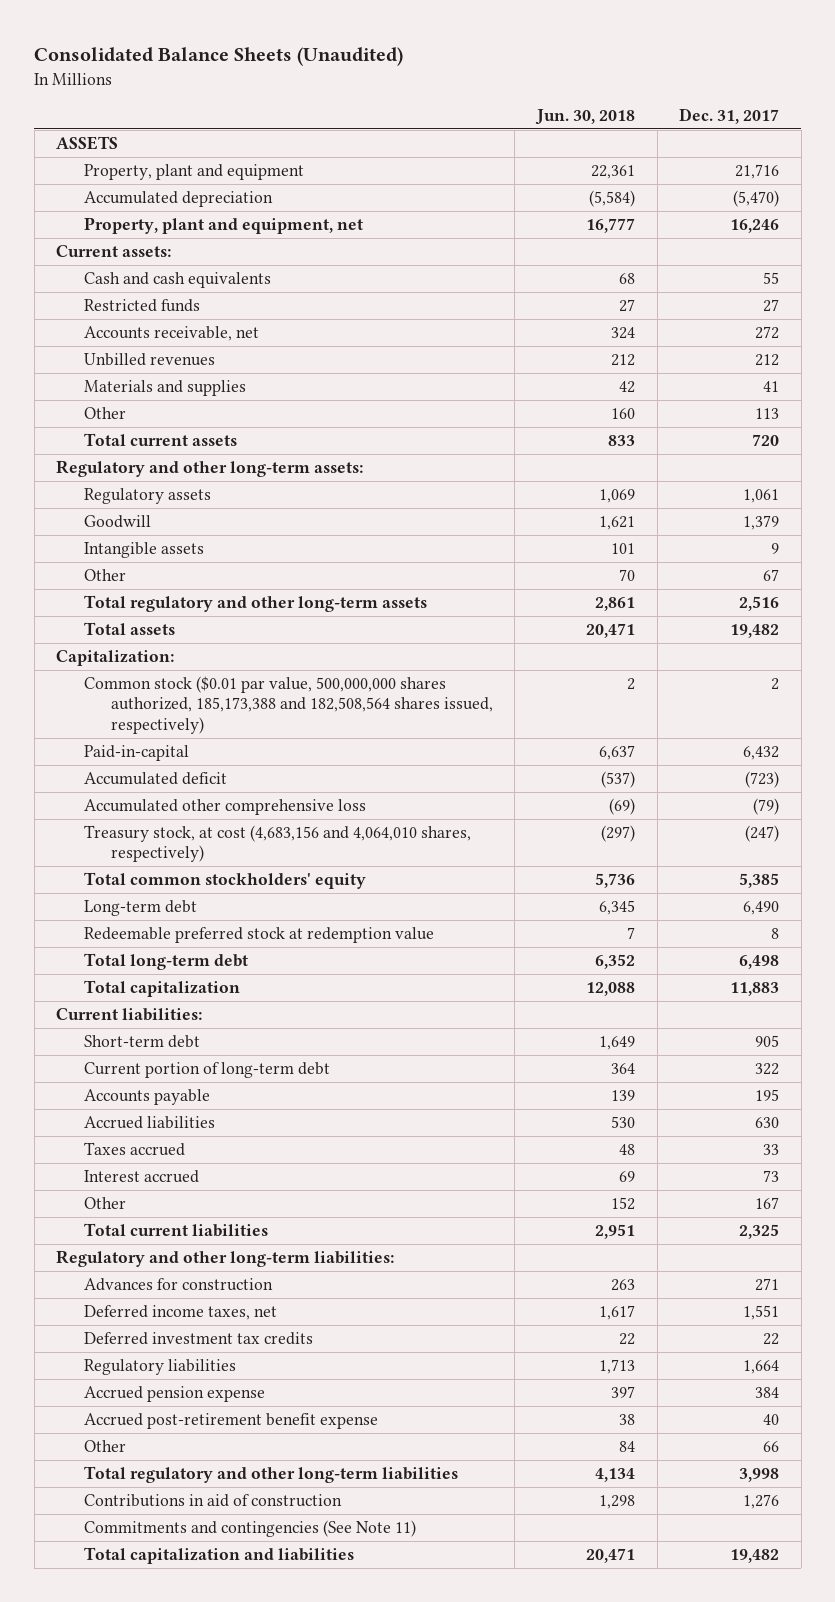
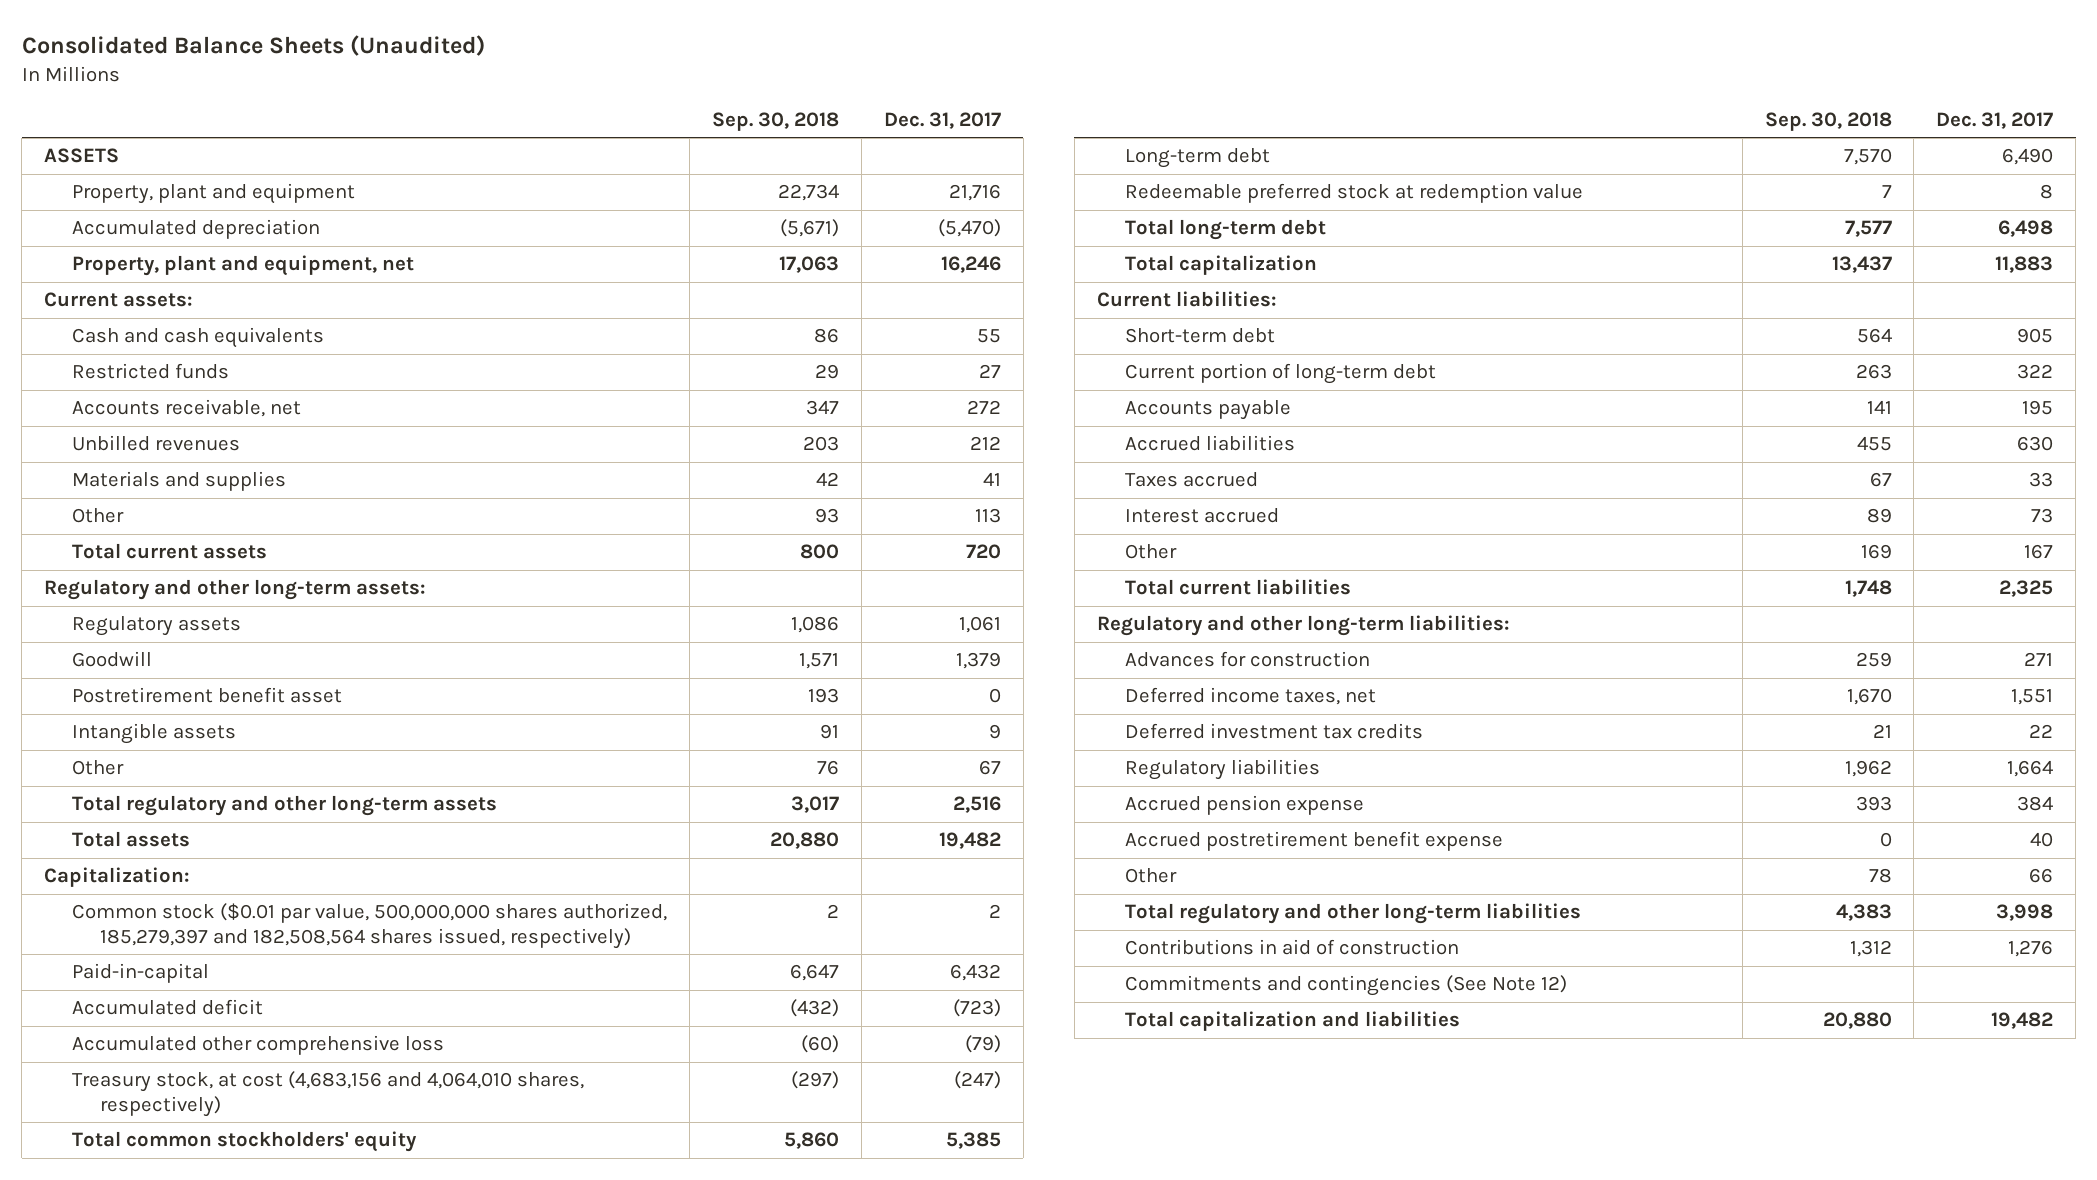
[535,109,636,126] Jun. 30, 2018 -> none
none -> [711,111,839,131] Sep. 30, 2018
none -> [72,687,343,704] Postretirement benefit asset
[83,676,493,734] Common stock ($0.01 par value, 500,000,000 shares authorized, 185,173,388 and 182,508,564 shares issued, respectively) -> [72,903,668,949] Common stock ($0.01 par value, 500,000,000 shares authorized, 185,279,397 and 182,508,564 shares issued, respectively)
[83,1413,378,1430] Accrued post-retirement benefit expense -> [1124,831,1503,852] Accrued postretirement benefit expense
[83,1520,416,1538] Commitments and contingencies (See Note 11) -> [1124,975,1567,997] Commitments and contingencies (See Note 12)

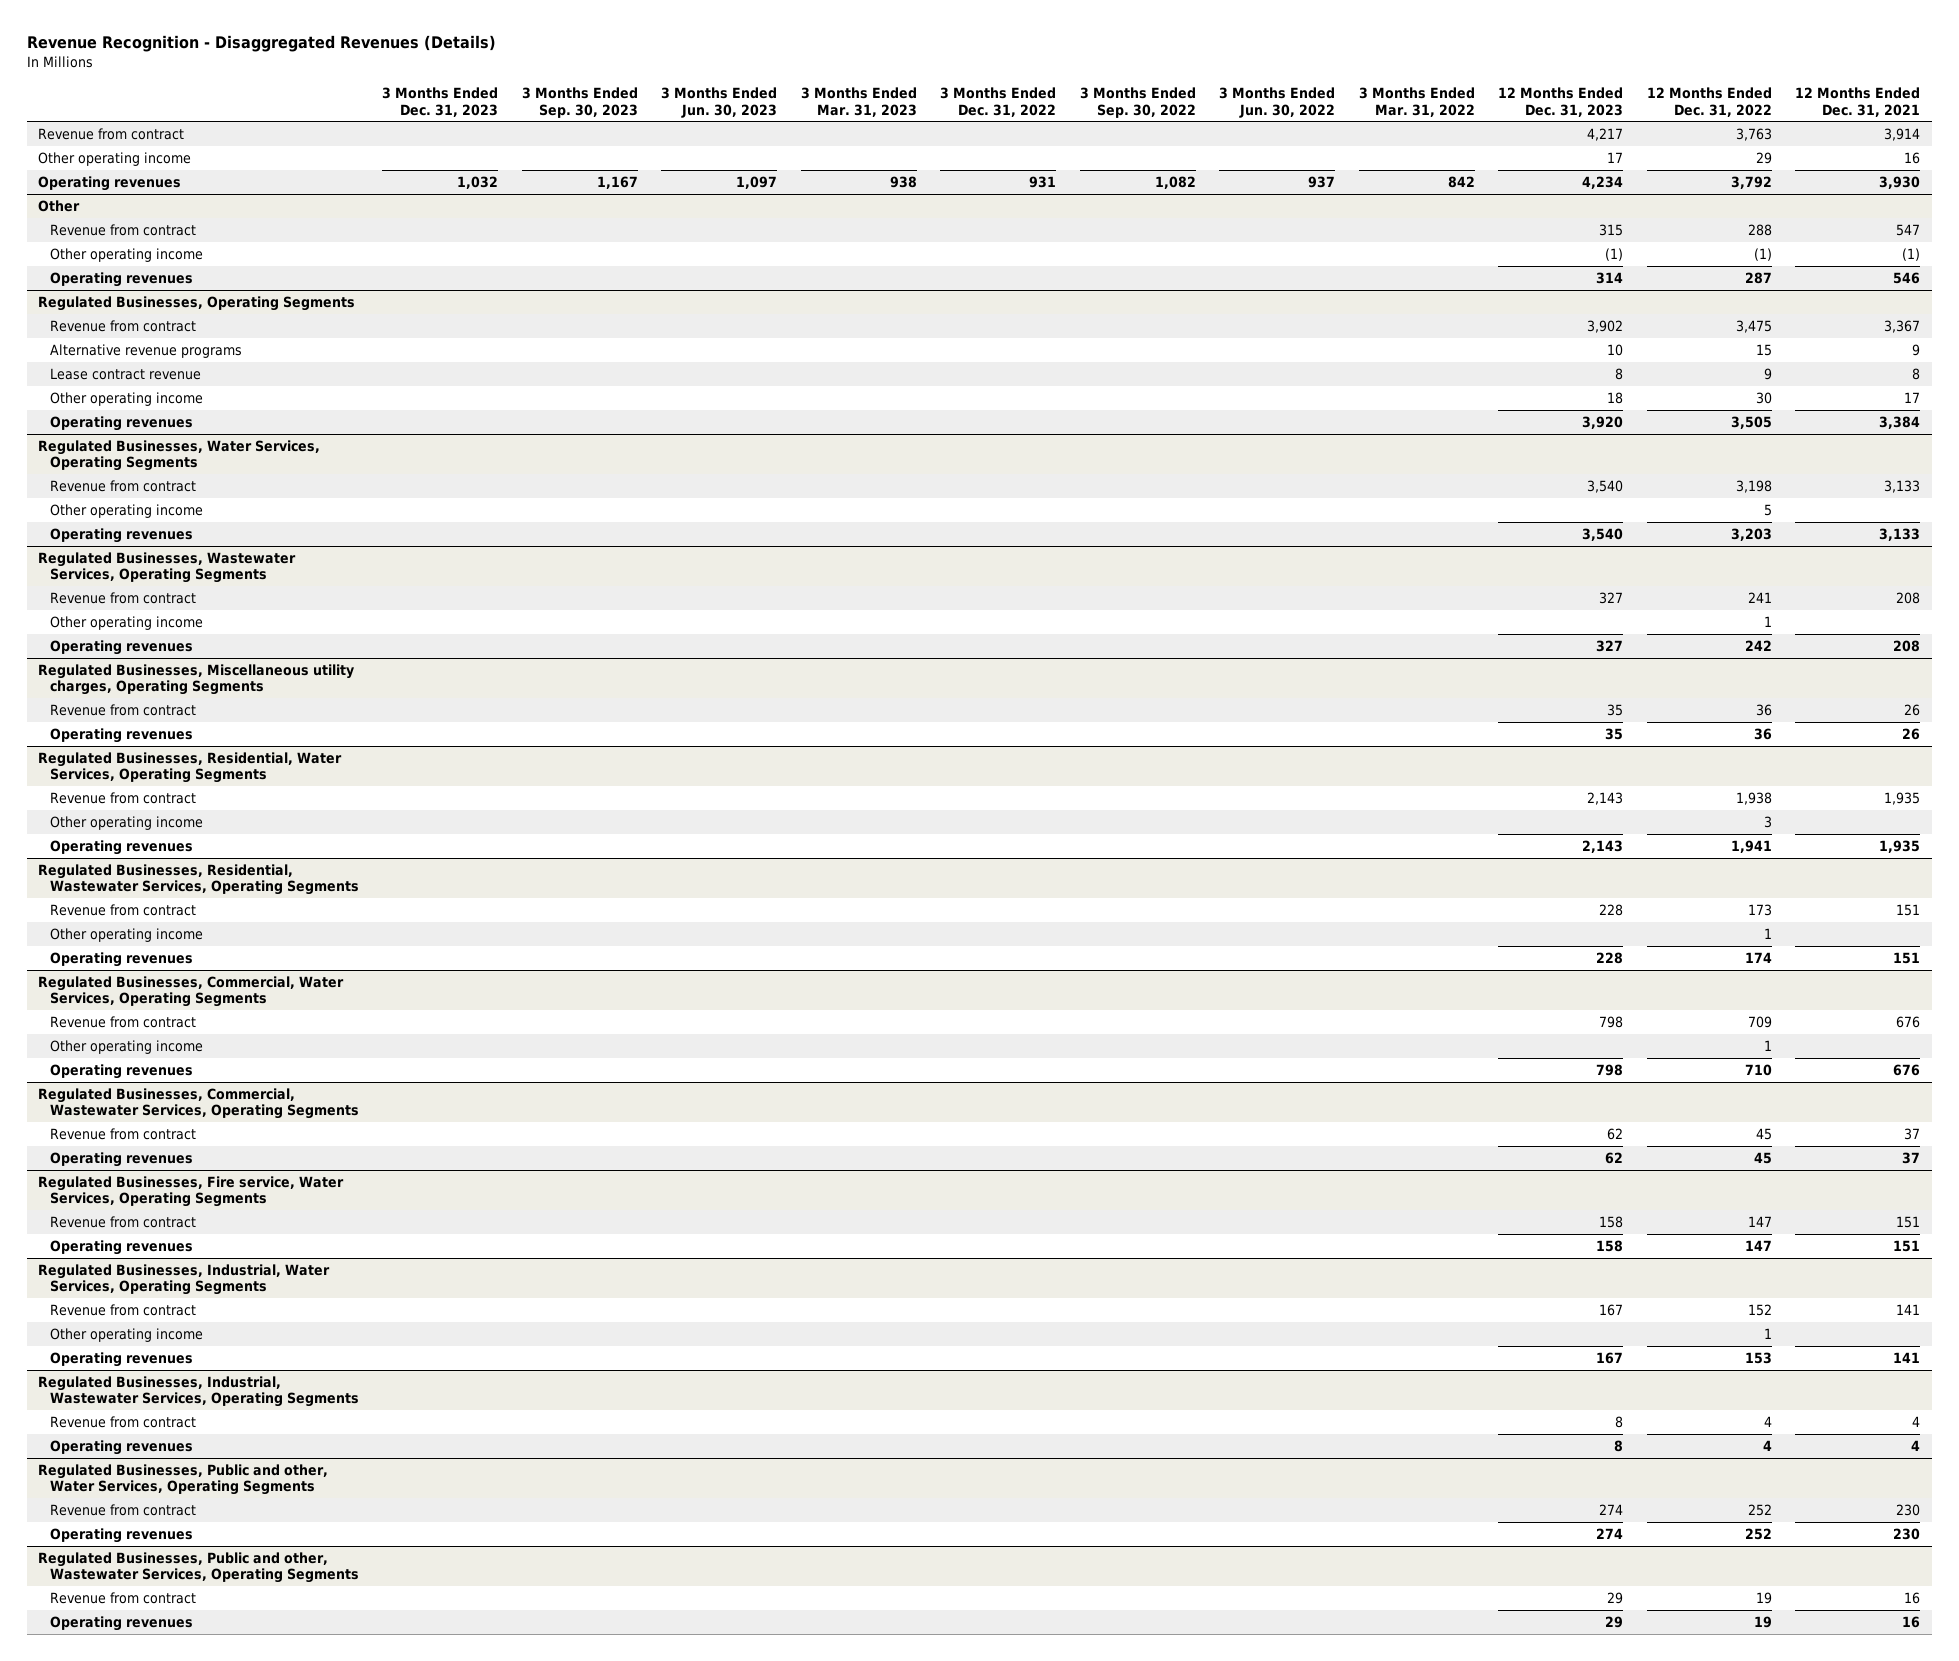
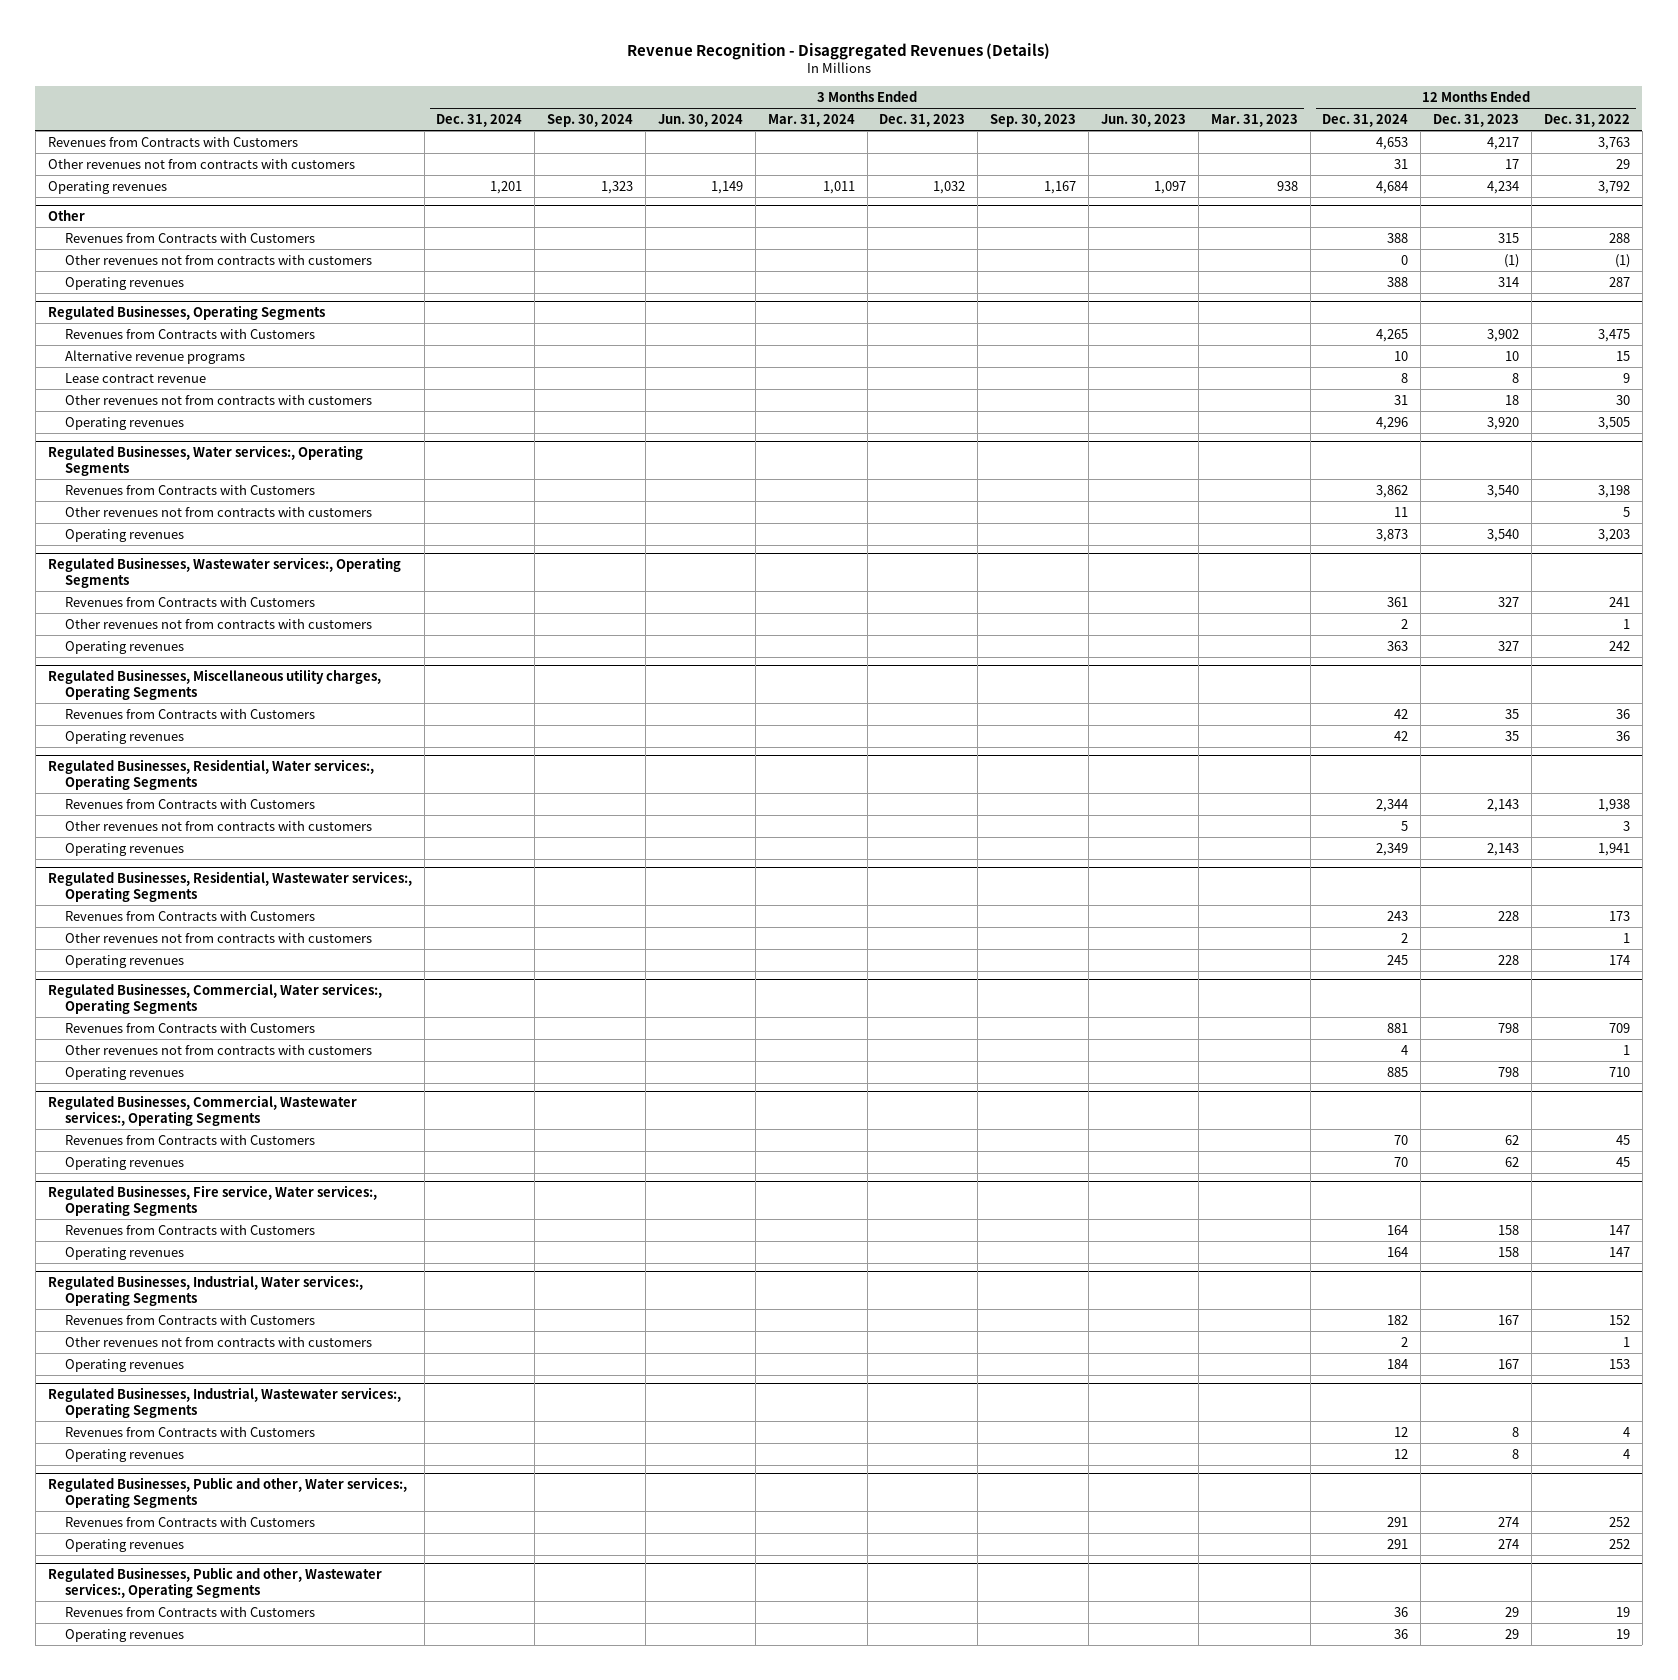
[940,87,1057,117] 3 Months Ended Dec. 31, 2022 -> none
[1079,87,1196,118] 3 Months Ended Sep. 30, 2022 -> none
[1219,87,1336,118] 3 Months Ended Jun. 30, 2022 -> none
[1358,87,1475,117] 3 Months Ended Mar. 31, 2022 -> none
[1795,87,1921,117] 12 Months Ended Dec. 31, 2021 -> none
none -> [436,113,523,127] Dec. 31, 2024
none -> [547,113,634,127] Sep. 30, 2024
none -> [657,113,743,127] Jun. 30, 2024
none -> [767,113,855,127] Mar. 31, 2024
none -> [1322,113,1409,127] Dec. 31, 2024
[38,128,185,141] Revenue from contract -> [47,135,298,147] Revenues from Contracts with Customers
[38,152,192,167] Other operating income -> [47,157,355,169] Other revenues not from contracts with customers
[49,224,196,237] Revenue from contract -> [64,231,315,243] Revenues from Contracts with Customers
[49,248,203,263] Other operating income -> [64,253,372,265] Other revenues not from contracts with customers
[49,320,196,333] Revenue from contract -> [64,327,315,339] Revenues from Contracts with Customers
[49,392,203,407] Other operating income -> [64,393,372,405] Other revenues not from contracts with customers
[38,440,321,472] Regulated Businesses, Water Services, Operating Segments -> [47,444,363,476] Regulated Businesses, Water services:, Operating Segments
[49,480,196,493] Revenue from contract -> [64,483,315,495] Revenues from Contracts with Customers
[49,504,203,519] Other operating income -> [64,505,372,517] Other revenues not from contracts with customers
[38,552,297,584] Regulated Businesses, Wastewater Services, Operating Segments -> [47,556,401,588] Regulated Businesses, Wastewater services:, Operating Segments
[49,592,196,605] Revenue from contract -> [64,595,315,607] Revenues from Contracts with Customers
[49,616,203,631] Other operating income -> [64,617,372,629] Other revenues not from contracts with customers
[49,704,196,717] Revenue from contract -> [64,707,315,719] Revenues from Contracts with Customers
[38,752,343,784] Regulated Businesses, Residential, Water Services, Operating Segments -> [47,758,374,790] Regulated Businesses, Residential, Water services:, Operating Segments
[49,792,196,805] Revenue from contract -> [64,797,315,809] Revenues from Contracts with Customers
[49,816,203,831] Other operating income -> [64,819,372,831] Other revenues not from contracts with customers
[38,864,359,896] Regulated Businesses, Residential, Wastewater Services, Operating Segments -> [47,870,412,902] Regulated Businesses, Residential, Wastewater services:, Operating Segments
[49,904,196,917] Revenue from contract -> [64,909,315,921] Revenues from Contracts with Customers
[49,928,203,943] Other operating income -> [64,931,372,943] Other revenues not from contracts with customers
[38,976,345,1008] Regulated Businesses, Commercial, Water Services, Operating Segments -> [47,982,382,1014] Regulated Businesses, Commercial, Water services:, Operating Segments
[49,1016,196,1029] Revenue from contract -> [64,1021,315,1033] Revenues from Contracts with Customers
[49,1040,203,1055] Other operating income -> [64,1043,372,1055] Other revenues not from contracts with customers
[38,1088,359,1120] Regulated Businesses, Commercial, Wastewater Services, Operating Segments -> [47,1094,357,1126] Regulated Businesses, Commercial, Wastewater services:, Operating Segments
[49,1128,196,1141] Revenue from contract -> [64,1133,315,1145] Revenues from Contracts with Customers
[38,1176,345,1208] Regulated Businesses, Fire service, Water Services, Operating Segments -> [47,1184,377,1216] Regulated Businesses, Fire service, Water services:, Operating Segments
[49,1216,196,1229] Revenue from contract -> [64,1223,315,1235] Revenues from Contracts with Customers
[38,1264,331,1296] Regulated Businesses, Industrial, Water Services, Operating Segments -> [47,1274,363,1306] Regulated Businesses, Industrial, Water services:, Operating Segments
[49,1304,196,1317] Revenue from contract -> [64,1313,315,1325] Revenues from Contracts with Customers
[49,1328,203,1343] Other operating income -> [64,1335,372,1347] Other revenues not from contracts with customers
[38,1376,359,1408] Regulated Businesses, Industrial, Wastewater Services, Operating Segments -> [47,1386,401,1418] Regulated Businesses, Industrial, Wastewater services:, Operating Segments
[49,1416,196,1429] Revenue from contract -> [64,1425,315,1437] Revenues from Contracts with Customers
[38,1464,329,1496] Regulated Businesses, Public and other, Water Services, Operating Segments -> [47,1476,407,1508] Regulated Businesses, Public and other, Water services:, Operating Segments
[49,1504,196,1517] Revenue from contract -> [64,1515,315,1527] Revenues from Contracts with Customers
[38,1552,359,1584] Regulated Businesses, Public and other, Wastewater Services, Operating Segments -> [47,1566,382,1598] Regulated Businesses, Public and other, Wastewater services:, Operating Segments
[49,1592,196,1605] Revenue from contract -> [64,1605,315,1617] Revenues from Contracts with Customers

